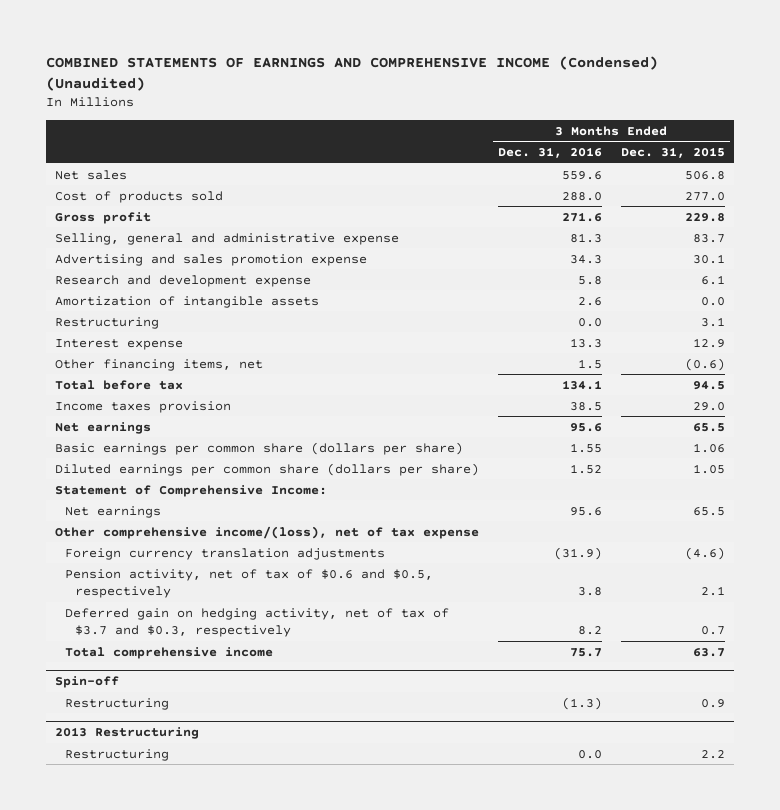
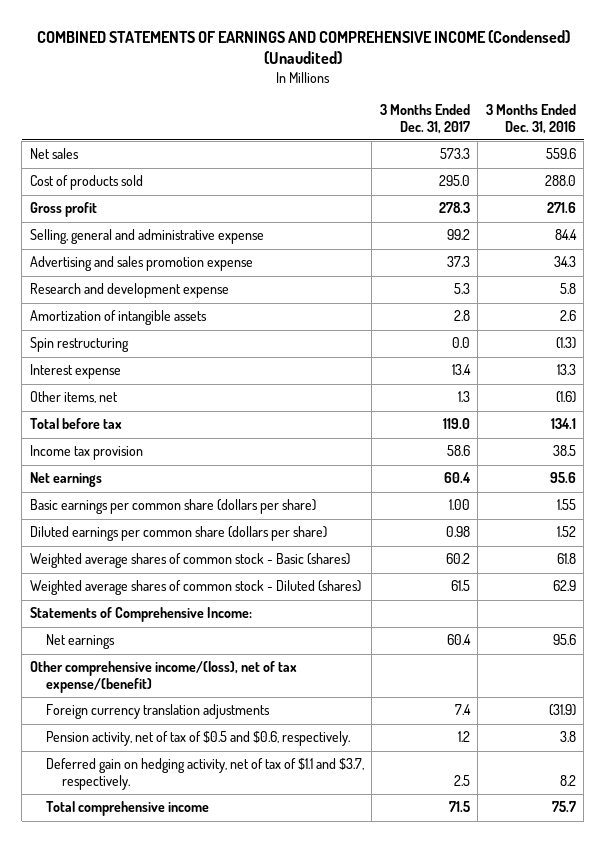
[620,147,725,159] Dec. 31, 2015 -> none
none -> [379,104,470,134] 3 Months Ended Dec. 31, 2017
[569,232,602,243] 81.3 -> [554,229,577,241] 84.4
[54,316,159,329] Restructuring -> [29,337,129,353] Spin restructuring
[577,317,602,327] 0.0 -> [555,337,576,350] (1.3)
[54,358,263,371] Other financing items, net -> [29,391,118,404] Other items, net
[577,358,602,369] 1.5 -> [555,391,576,404] (1.6)
[54,400,231,413] Income taxes provision -> [29,445,143,461] Income tax provision
none -> [29,553,350,569] Weighted average shares of common stock - Basic (shares)
none -> [29,580,361,596] Weighted average shares of common stock - Diluted (shares)
[54,484,327,497] Statement of Comprehensive Income: -> [29,607,252,623] Statements of Comprehensive Income:
[54,525,479,539] Other comprehensive income/(loss), net of tax expense -> [29,661,297,693] Other comprehensive income/(loss), net of tax expense/(benefit)
[65,568,434,599] Pension activity, net of tax of $0.6 and $0.5, respectively -> [45,731,350,747] Pension activity, net of tax of $0.5 and $0.6, respectively.
[65,607,450,638] Deferred gain on hedging activity, net of tax of $3.7 and $0.3, respectively -> [45,758,364,790] Deferred gain on hedging activity, net of tax of $1.1 and $3.7, respectively.
[54,676,119,689] Spin-off -> none
[65,697,170,710] Restructuring -> none
[54,727,199,740] 2013 Restructuring -> none
[65,748,170,761] Restructuring -> none

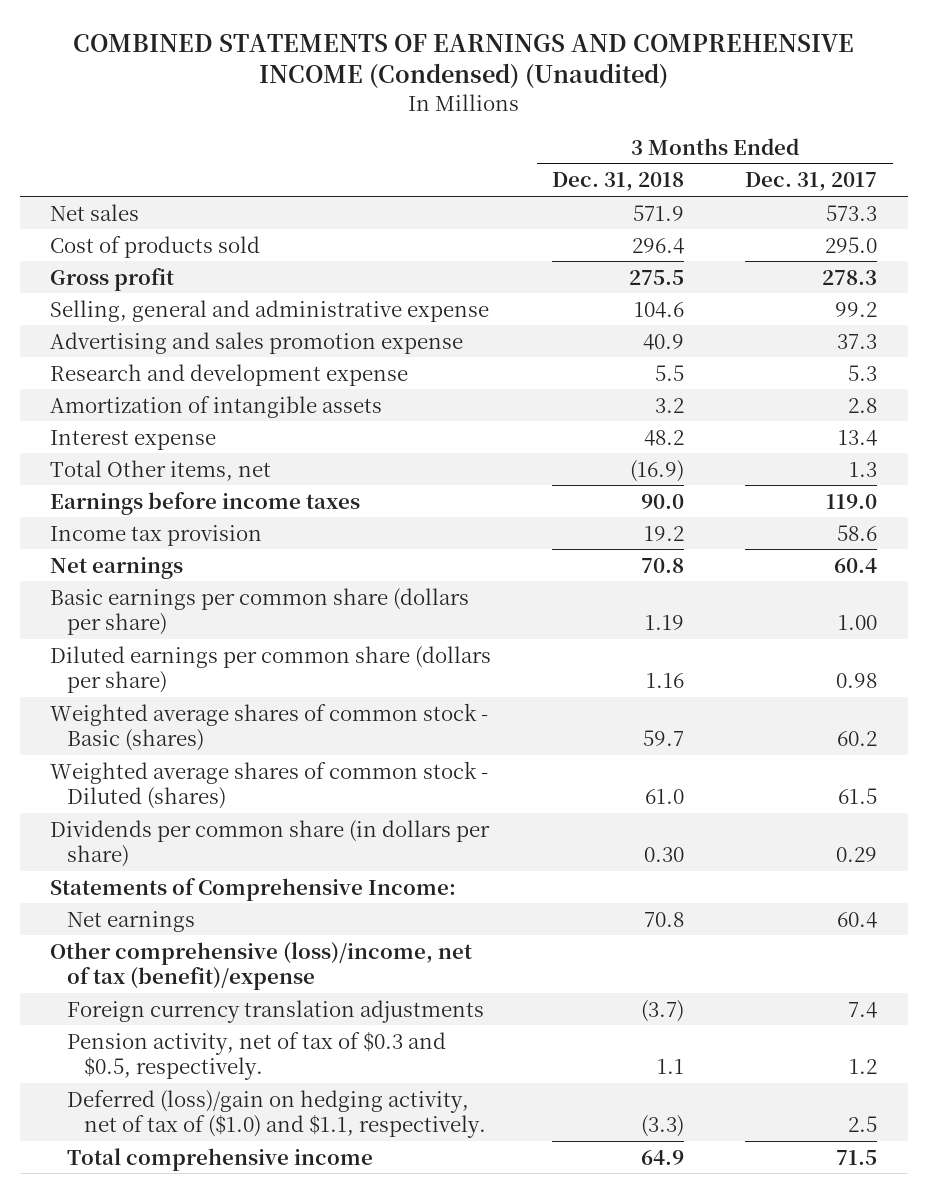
[485,104,576,134] 3 Months Ended Dec. 31, 2016 -> none
none -> [552,172,685,192] Dec. 31, 2018
[29,337,129,353] Spin restructuring -> none
[29,391,118,404] Other items, net -> [50,459,272,481] Total Other items, net
[29,418,122,430] Total before tax -> [50,491,361,515] Earnings before income taxes
none -> [50,819,491,868] Dividends per common share (in dollars per share)
[29,661,297,693] Other comprehensive income/(loss), net of tax expense/(benefit) -> [50,941,473,991] Other comprehensive (loss)/income, net of tax (benefit)/expense
[45,731,350,747] Pension activity, net of tax of $0.5 and $0.6, respectively. -> [67,1030,447,1081] Pension activity, net of tax of $0.3 and $0.5, respectively.
[45,758,364,790] Deferred gain on hedging activity, net of tax of $1.1 and $3.7, respectively. -> [67,1089,487,1139] Deferred (loss)/gain on hedging activity, net of tax of ($1.0) and $1.1, respectively.

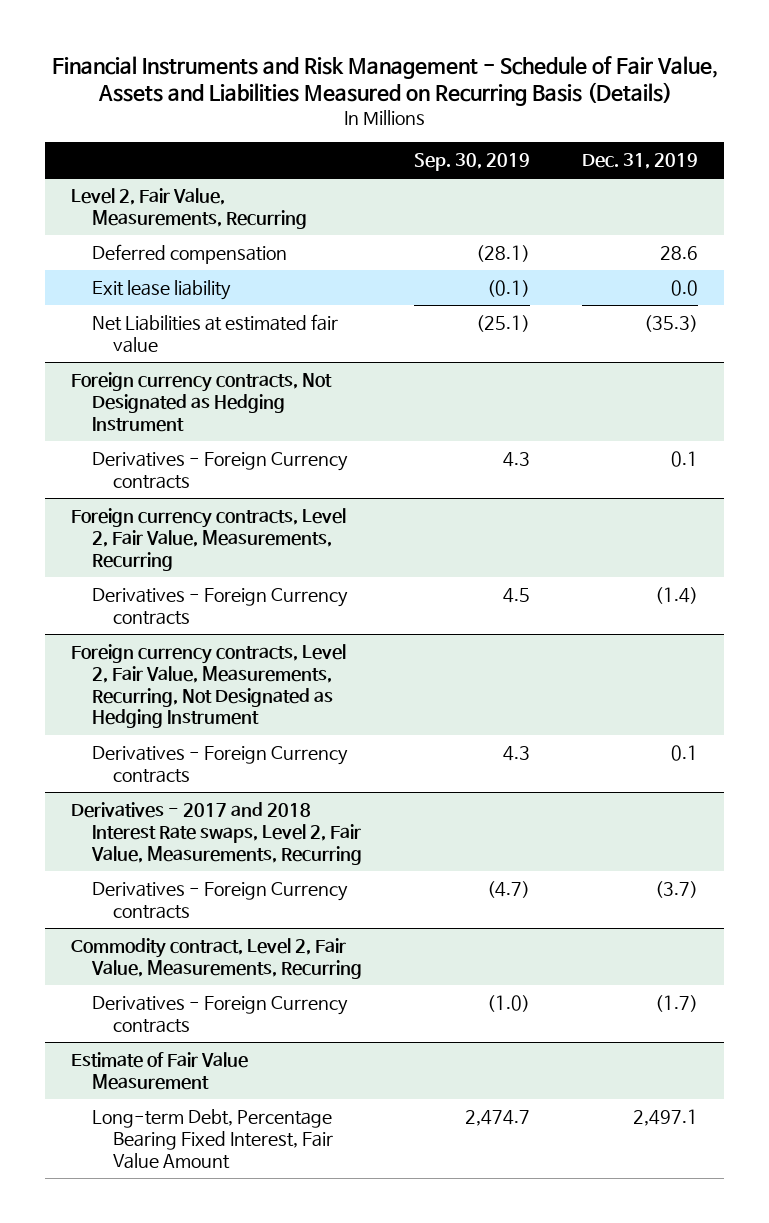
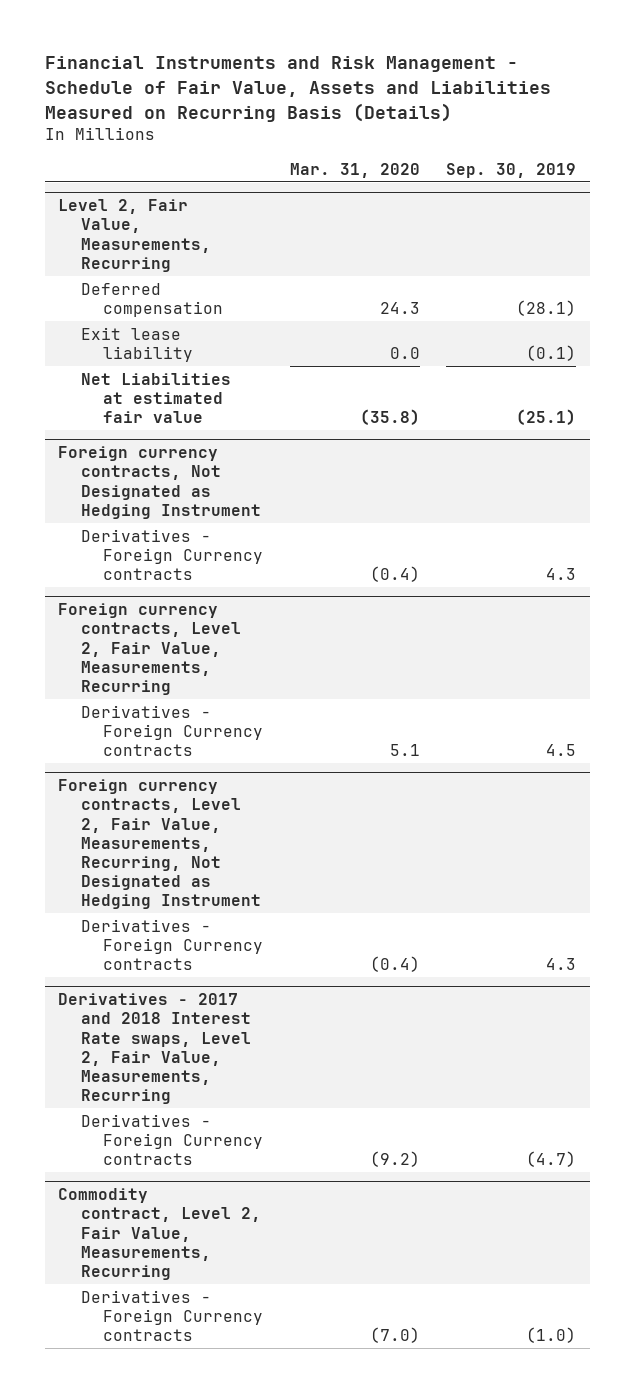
[582,152,699,169] Dec. 31, 2019 -> none
none -> [289,162,420,178] Mar. 31, 2020
[71,1051,249,1090] Estimate of Fair Value Measurement -> none
[92,1108,334,1169] Long-term Debt, Percentage Bearing Fixed Interest, Fair Value Amount -> none

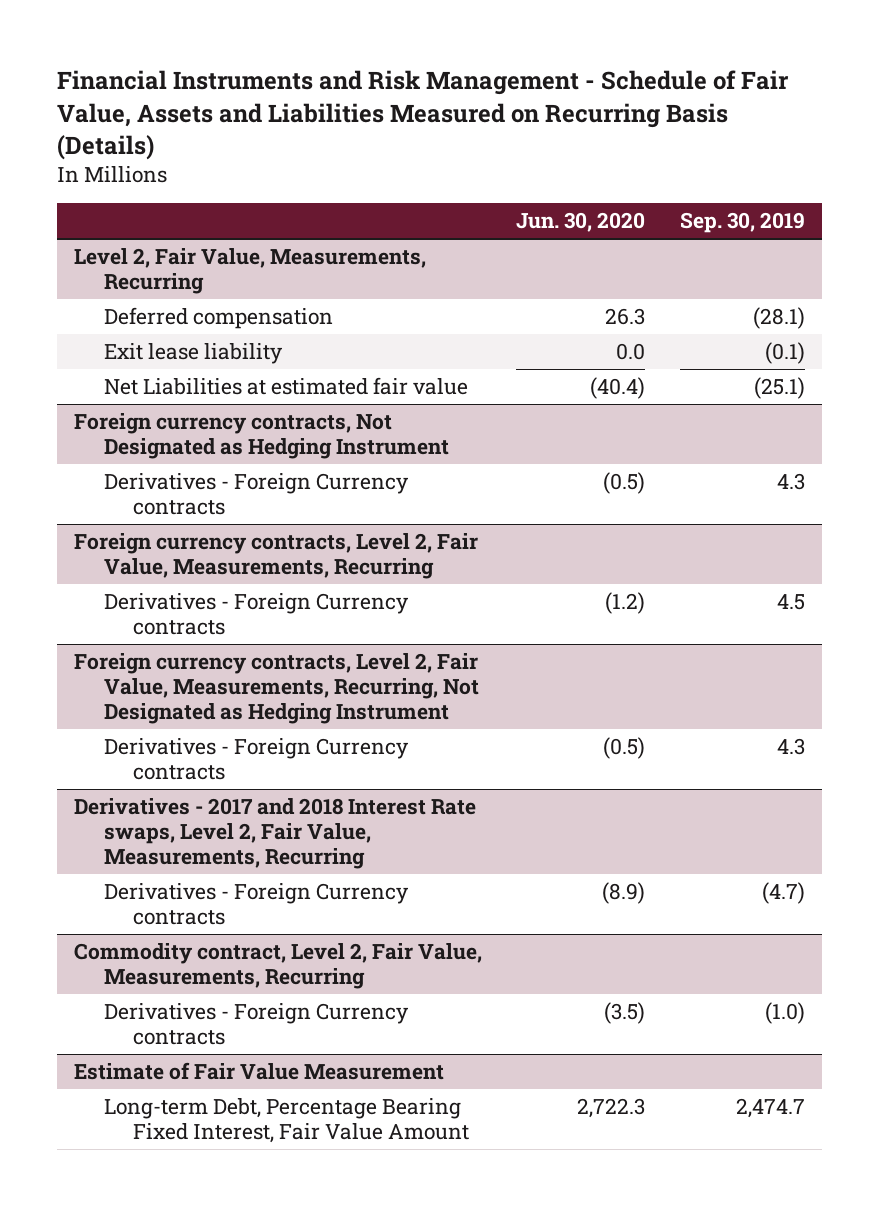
[289,162,420,178] Mar. 31, 2020 -> none
none -> [516,212,646,233] Jun. 30, 2020
none -> [74,1062,445,1081] Estimate of Fair Value Measurement
none -> [103,1098,470,1143] Long-term Debt, Percentage Bearing Fixed Interest, Fair Value Amount

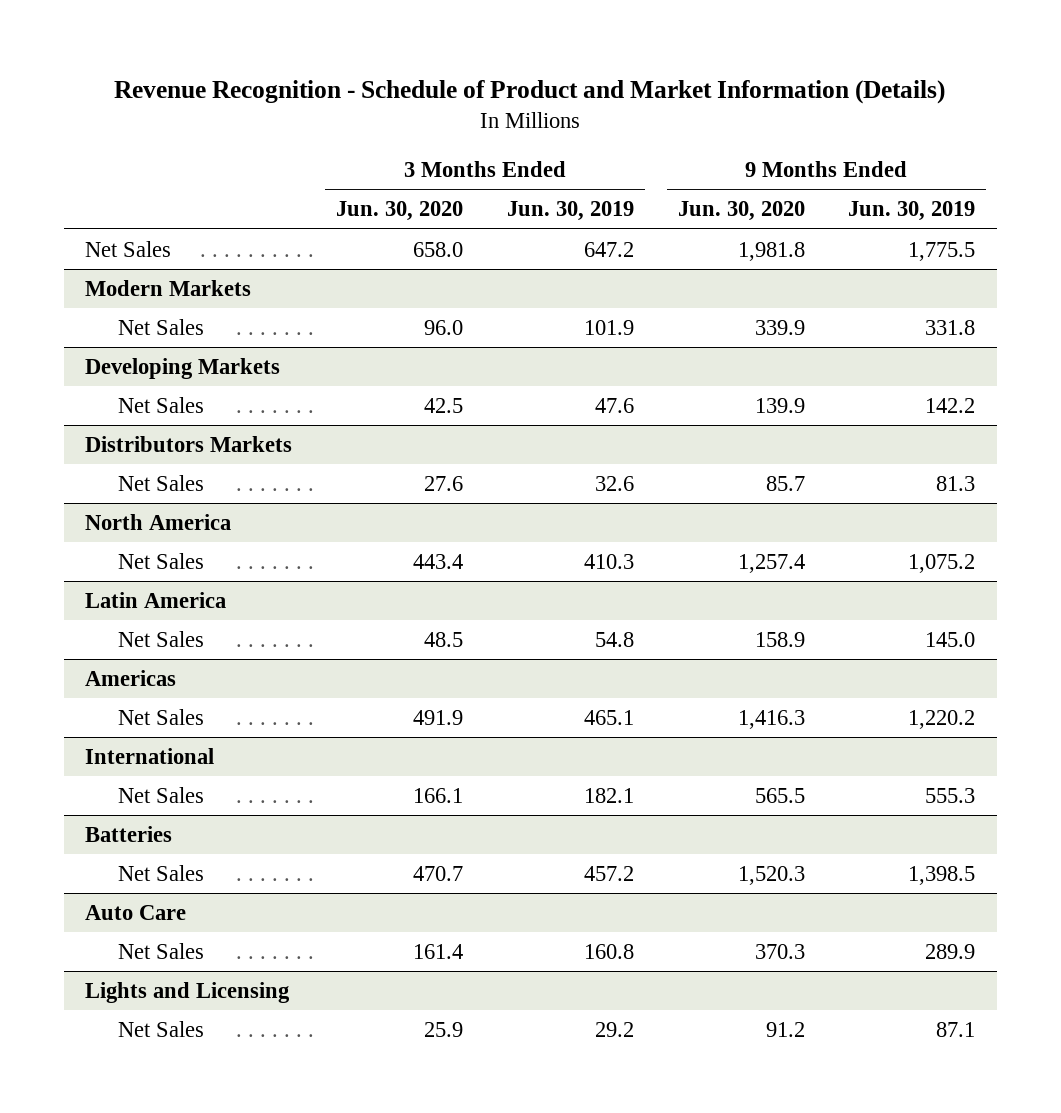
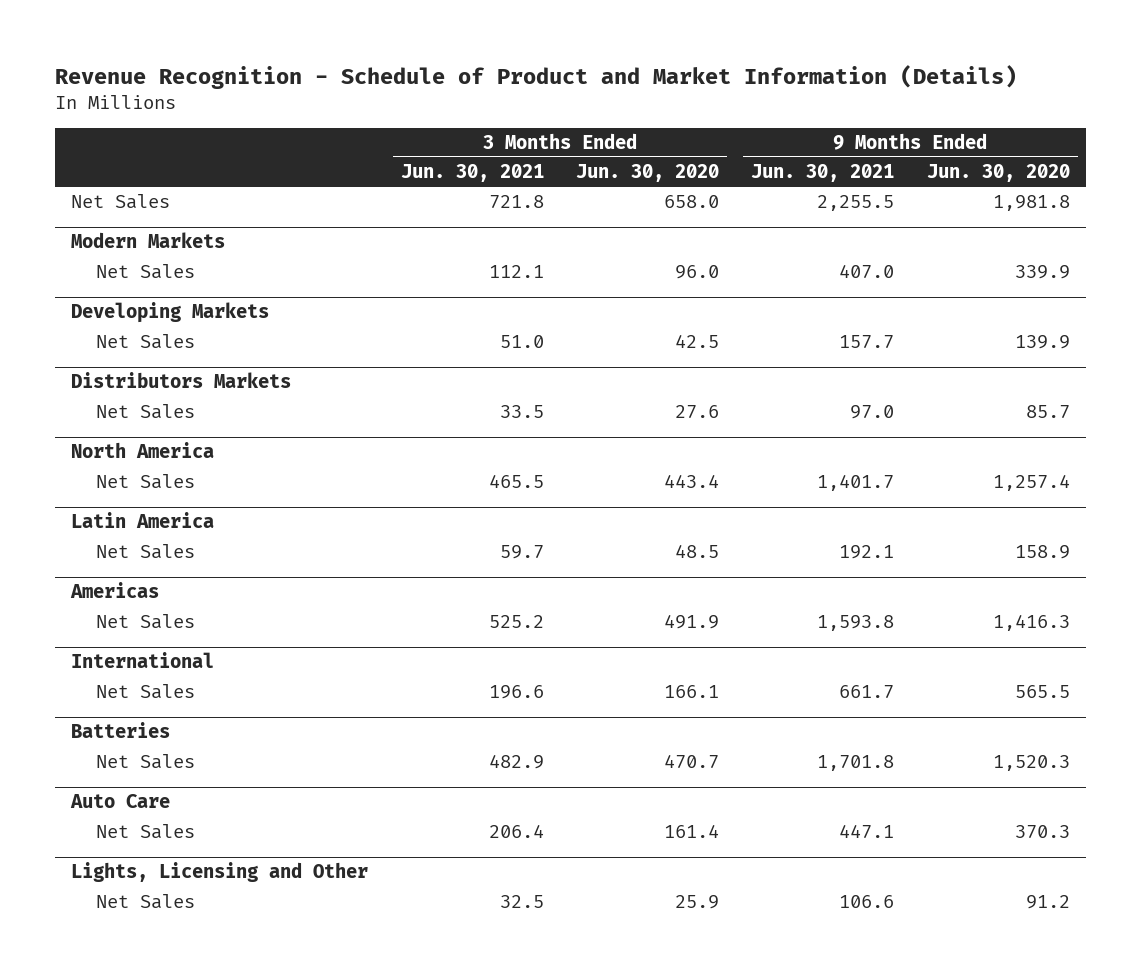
[506,201,634,222] Jun. 30, 2019 -> none
[848,201,976,222] Jun. 30, 2019 -> none
none -> [400,163,544,182] Jun. 30, 2021
none -> [751,163,895,182] Jun. 30, 2021
[85,981,291,1003] Lights and Licensing -> [71,862,369,883] Lights, Licensing and Other

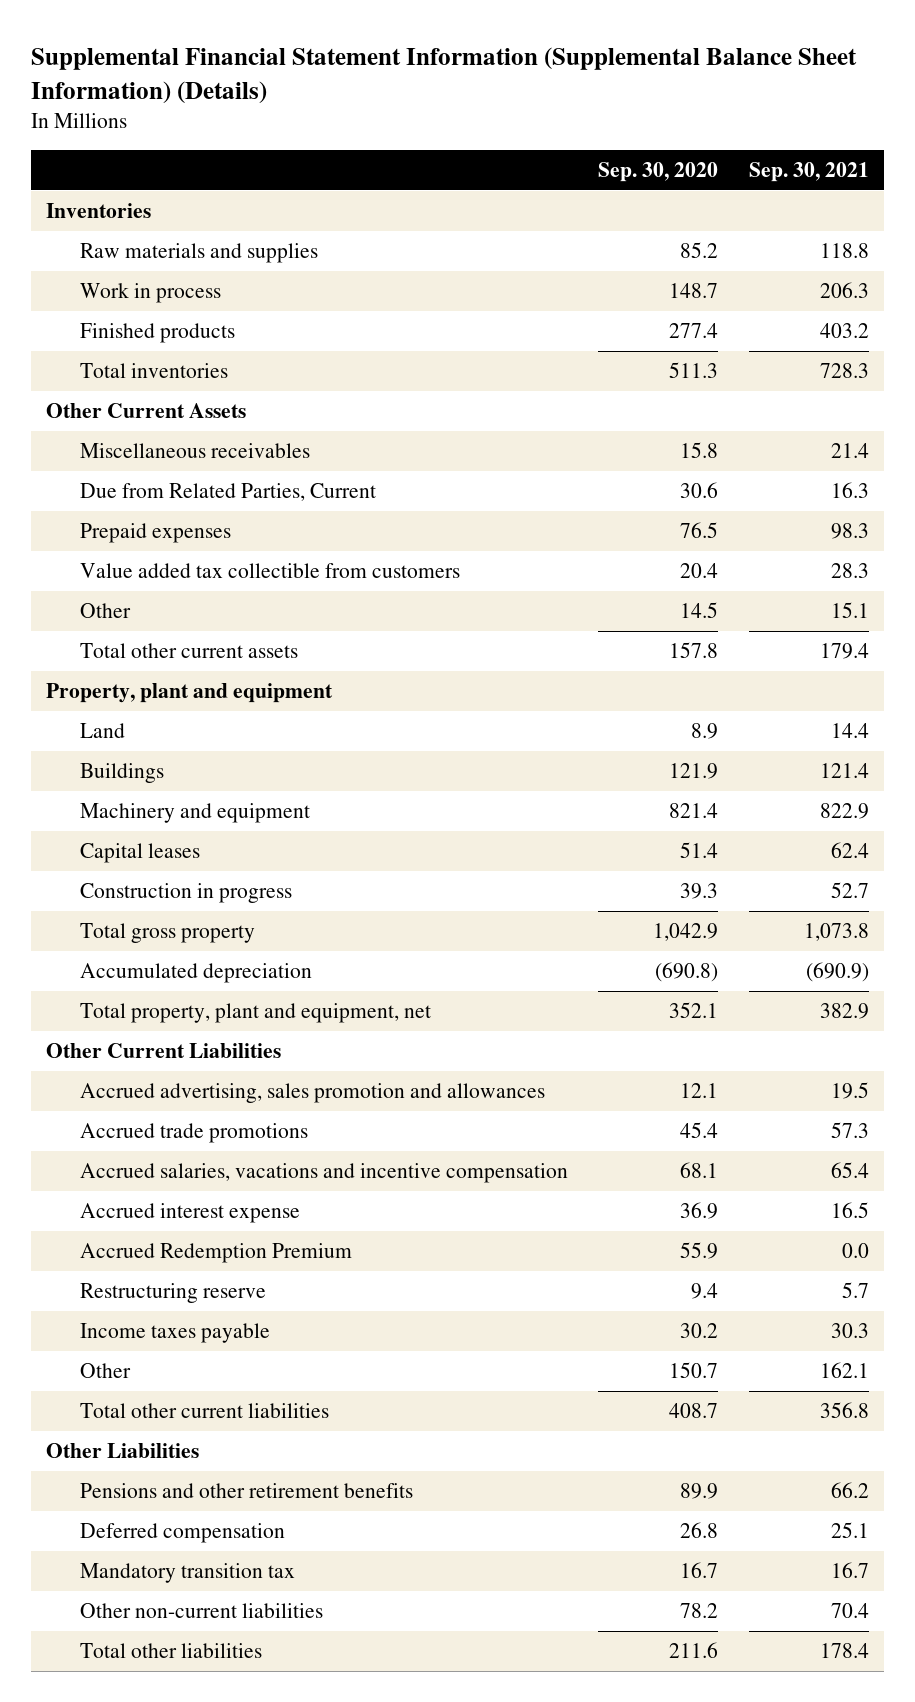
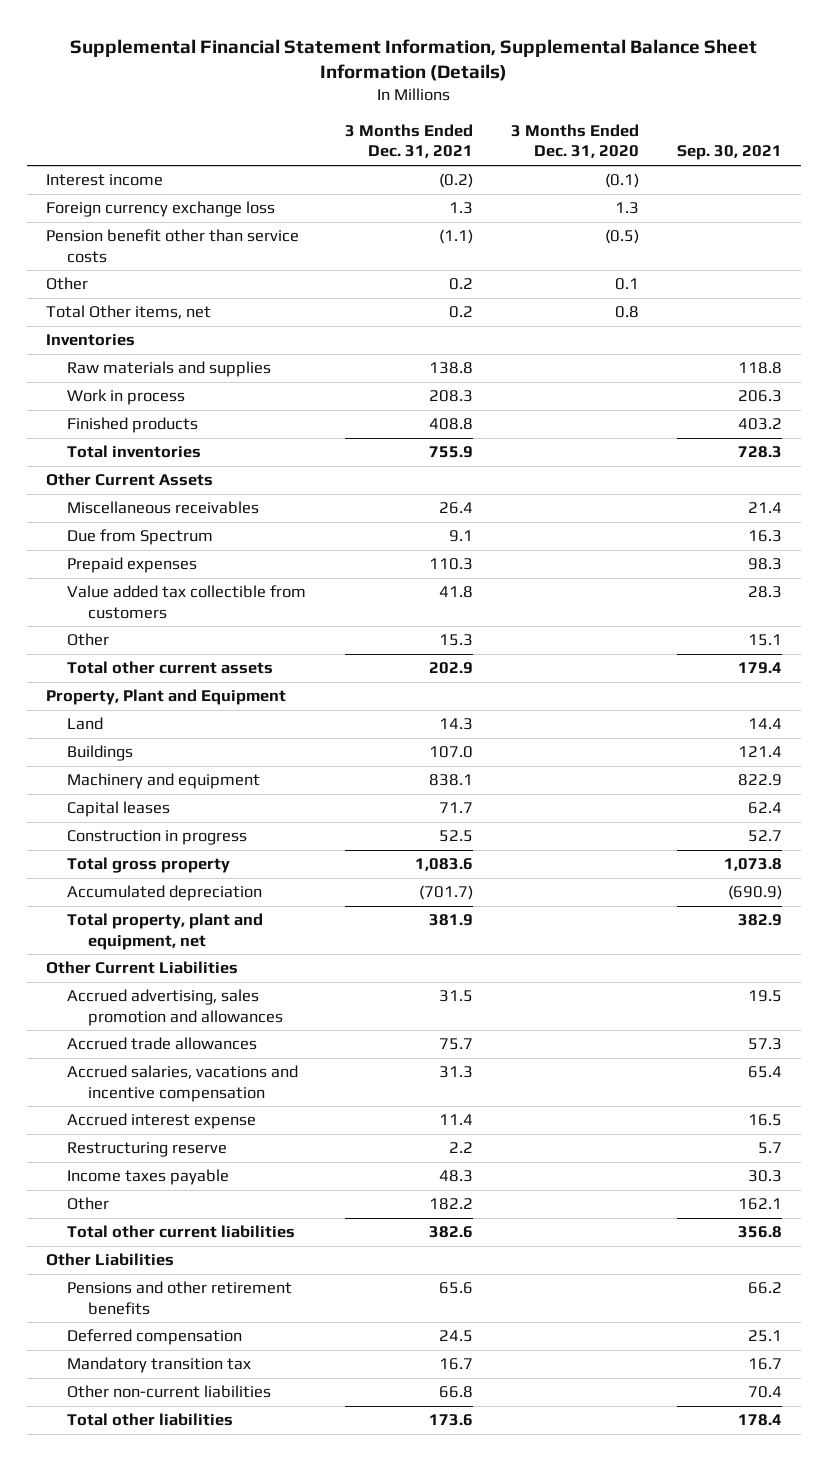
[31,47,858,104] Supplemental Financial Statement Information (Supplemental Balance Sheet Information) (Details) -> [70,38,758,82] Supplemental Financial Statement Information, Supplemental Balance Sheet Information (Details)
[598,162,719,183] Sep. 30, 2020 -> none
none -> [344,123,473,159] 3 Months Ended Dec. 31, 2021
none -> [510,123,639,159] 3 Months Ended Dec. 31, 2020
none -> [46,174,164,187] Interest income
none -> [46,201,276,218] Foreign currency exchange loss
none -> [46,229,300,263] Pension benefit other than service costs
none -> [46,277,89,291] Other
none -> [46,305,212,320] Total Other items, net
[79,483,376,502] Due from Related Parties, Current -> [67,529,214,546] Due from Spectrum
[46,683,334,704] Property, plant and equipment -> [46,689,287,706] Property, Plant and Equipment
[79,1123,308,1144] Accrued trade promotions -> [67,1037,258,1051] Accrued trade allowances
[79,1243,352,1264] Accrued Redemption Premium -> none

